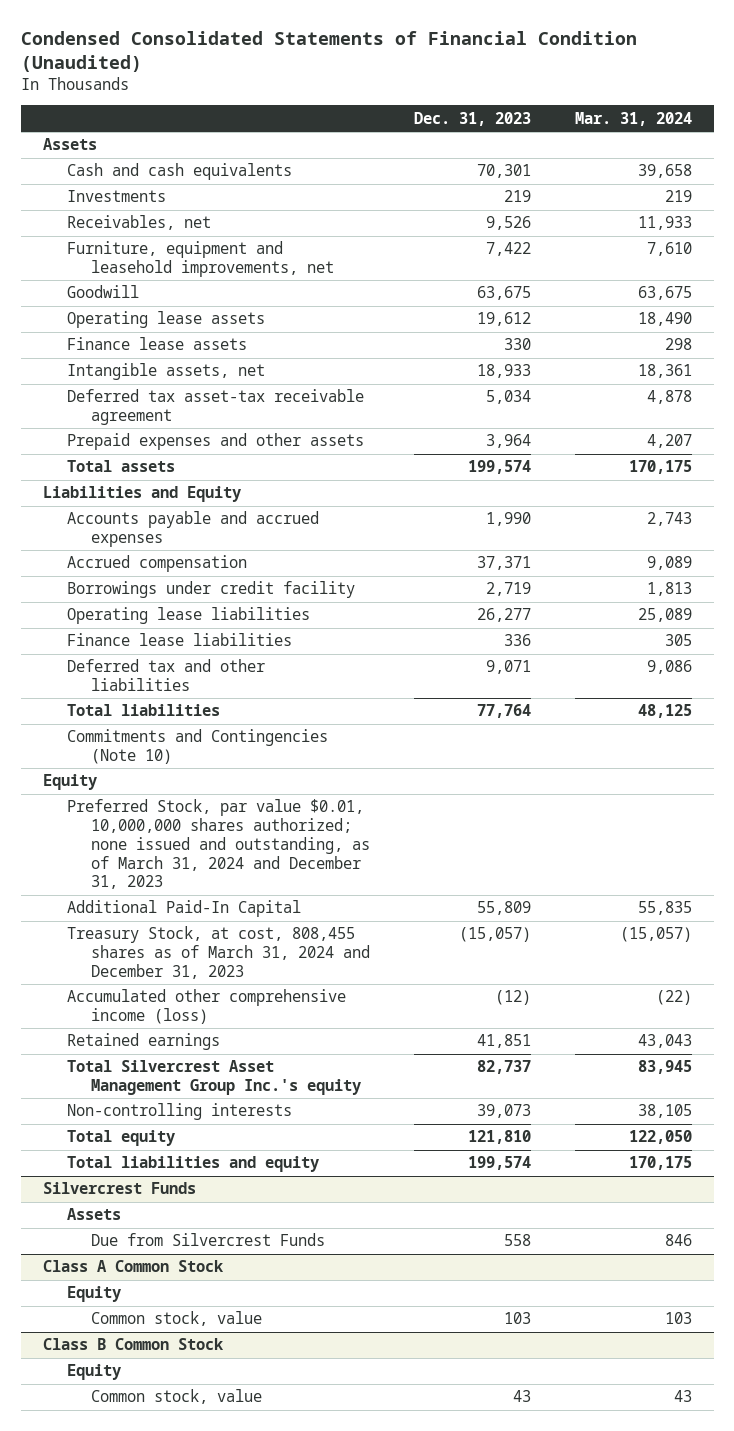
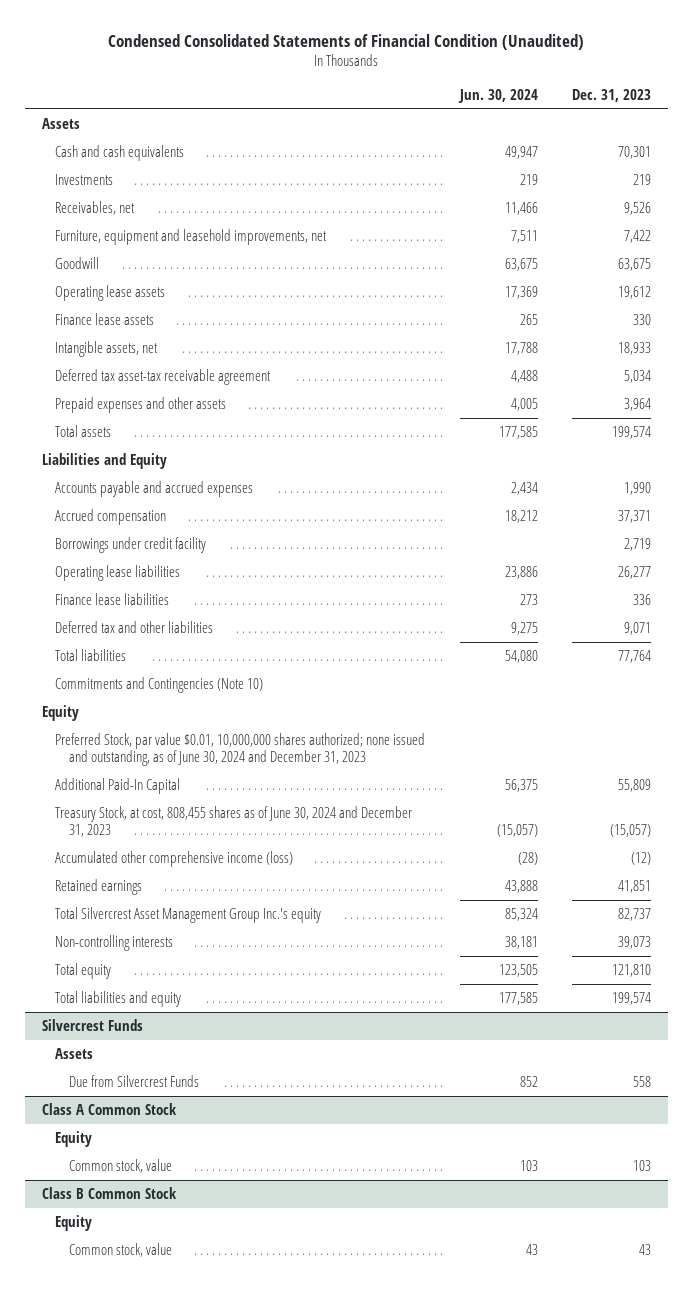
[574,111,692,126] Mar. 31, 2024 -> none
none -> [457,88,538,103] Jun. 30, 2024
[67,799,371,890] Preferred Stock, par value $0.01, 10,000,000 shares authorized; none issued and outstanding, as of March 31, 2024 and December 31, 2023 -> [55,733,426,766] Preferred Stock, par value $0.01, 10,000,000 shares authorized; none issued and outstanding, as of June 30, 2024 and December 31, 2023
[67,926,371,979] Treasury Stock, at cost, 808,455 shares as of March 31, 2024 and December 31, 2023 -> [55,806,413,837] Treasury Stock, at cost, 808,455 shares as of June 30, 2024 and December 31, 2023

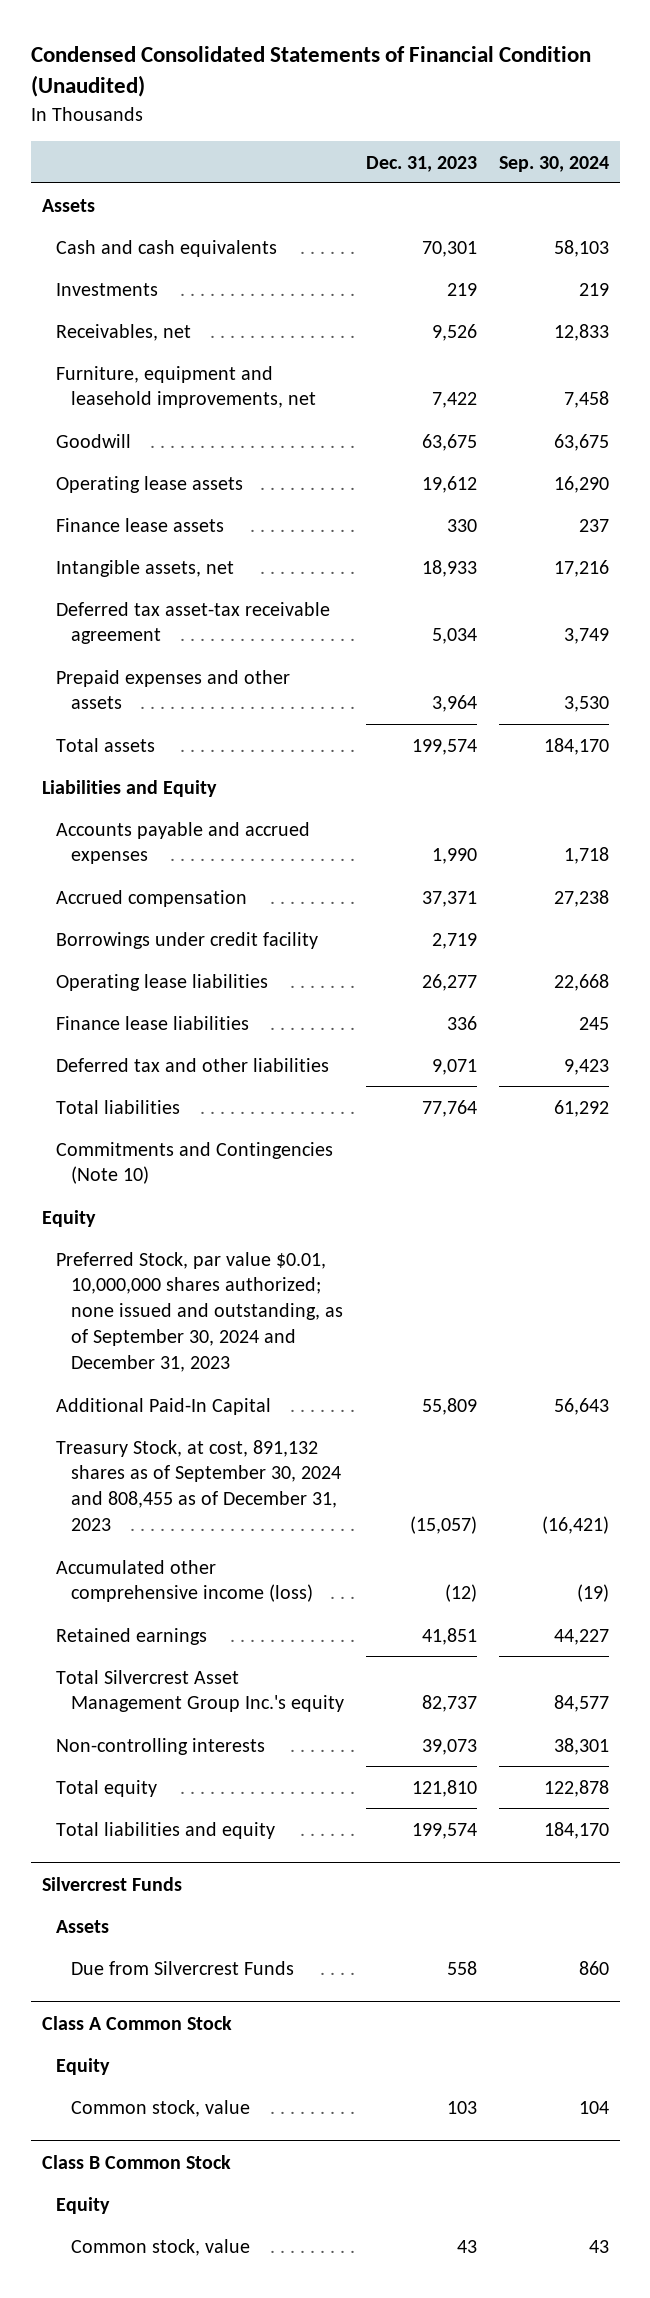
[457,88,538,103] Jun. 30, 2024 -> none
none -> [498,155,609,172] Sep. 30, 2024
[55,733,426,766] Preferred Stock, par value $0.01, 10,000,000 shares authorized; none issued and outstanding, as of June 30, 2024 and December 31, 2023 -> [56,1251,344,1373] Preferred Stock, par value $0.01, 10,000,000 shares authorized; none issued and outstanding, as of September 30, 2024 and December 31, 2023
[55,806,413,837] Treasury Stock, at cost, 808,455 shares as of June 30, 2024 and December 31, 2023 -> [56,1439,342,1532] Treasury Stock, at cost, 891,132 shares as of September 30, 2024 and 808,455 as of December 31, 2023

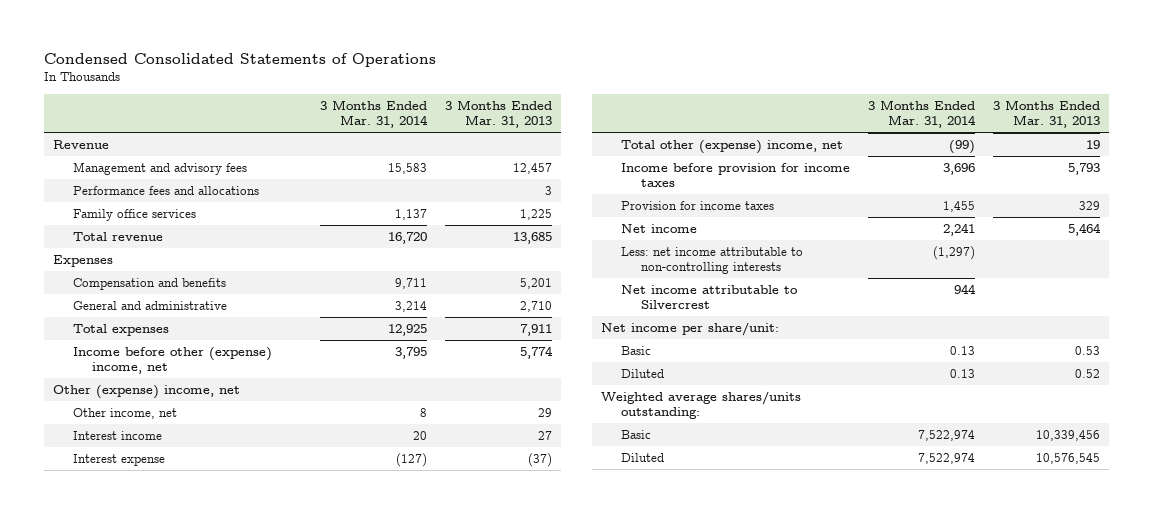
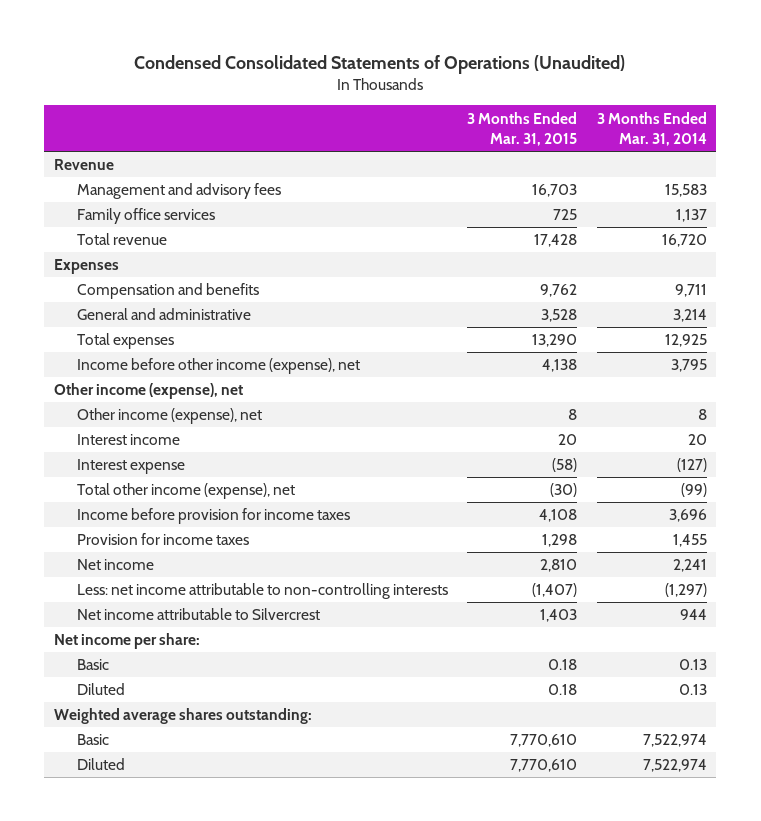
[44,52,437,67] Condensed Consolidated Statements of Operations -> [134,54,626,74] Condensed Consolidated Statements of Operations (Unaudited)
[444,99,552,129] 3 Months Ended Mar. 31, 2013 -> none
none -> [467,111,578,146] 3 Months Ended Mar. 31, 2015
[72,185,259,195] Performance fees and allocations -> none
[72,346,272,375] Income before other (expense) income, net -> [77,358,361,375] Income before other income (expense), net
[53,384,241,399] Other (expense) income, net -> [54,383,244,400] Other income (expense), net
[72,407,177,419] Other income, net -> [77,408,263,425] Other income (expense), net
[620,139,843,154] Total other (expense) income, net -> [77,483,296,500] Total other income (expense), net
[601,321,780,336] Net income per share/unit: -> [54,633,201,650] Net income per share:
[601,390,802,420] Weighted average shares/units outstanding: -> [54,708,313,725] Weighted average shares outstanding:

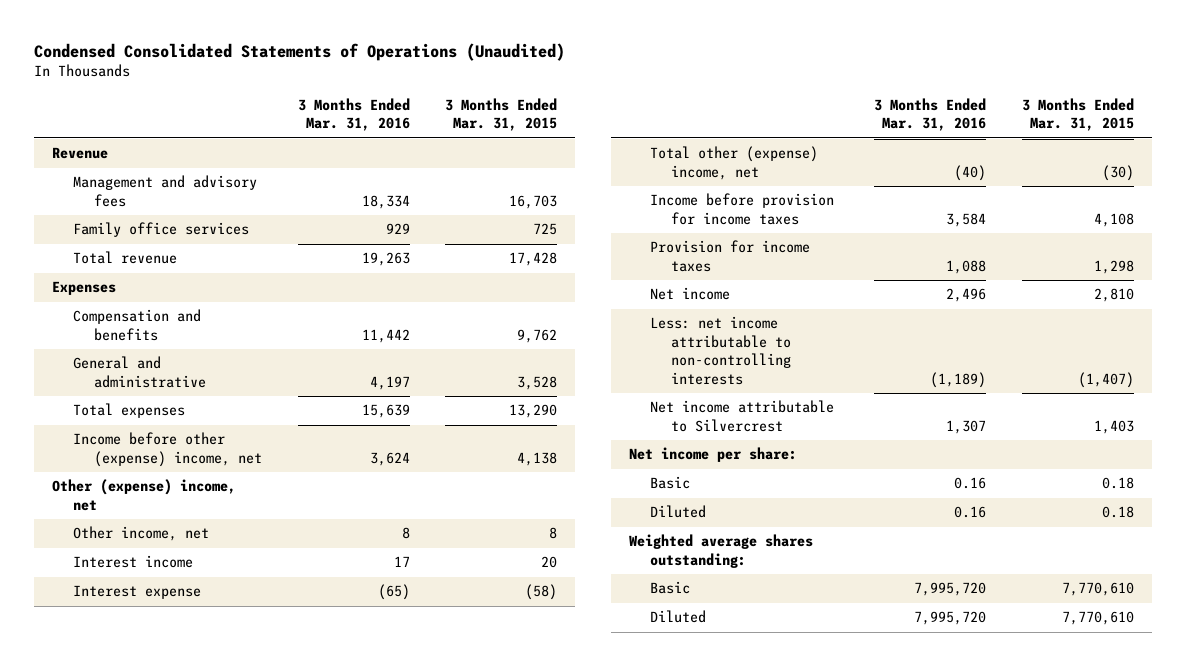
[596,111,707,146] 3 Months Ended Mar. 31, 2014 -> none
none -> [297,97,410,132] 3 Months Ended Mar. 31, 2016
[77,358,361,375] Income before other income (expense), net -> [73,432,262,467] Income before other (expense) income, net
[54,383,244,400] Other income (expense), net -> [52,479,237,511] Other (expense) income, net
[77,408,263,425] Other income (expense), net -> [73,526,210,542] Other income, net
[77,483,296,500] Total other income (expense), net -> [649,146,818,180] Total other (expense) income, net

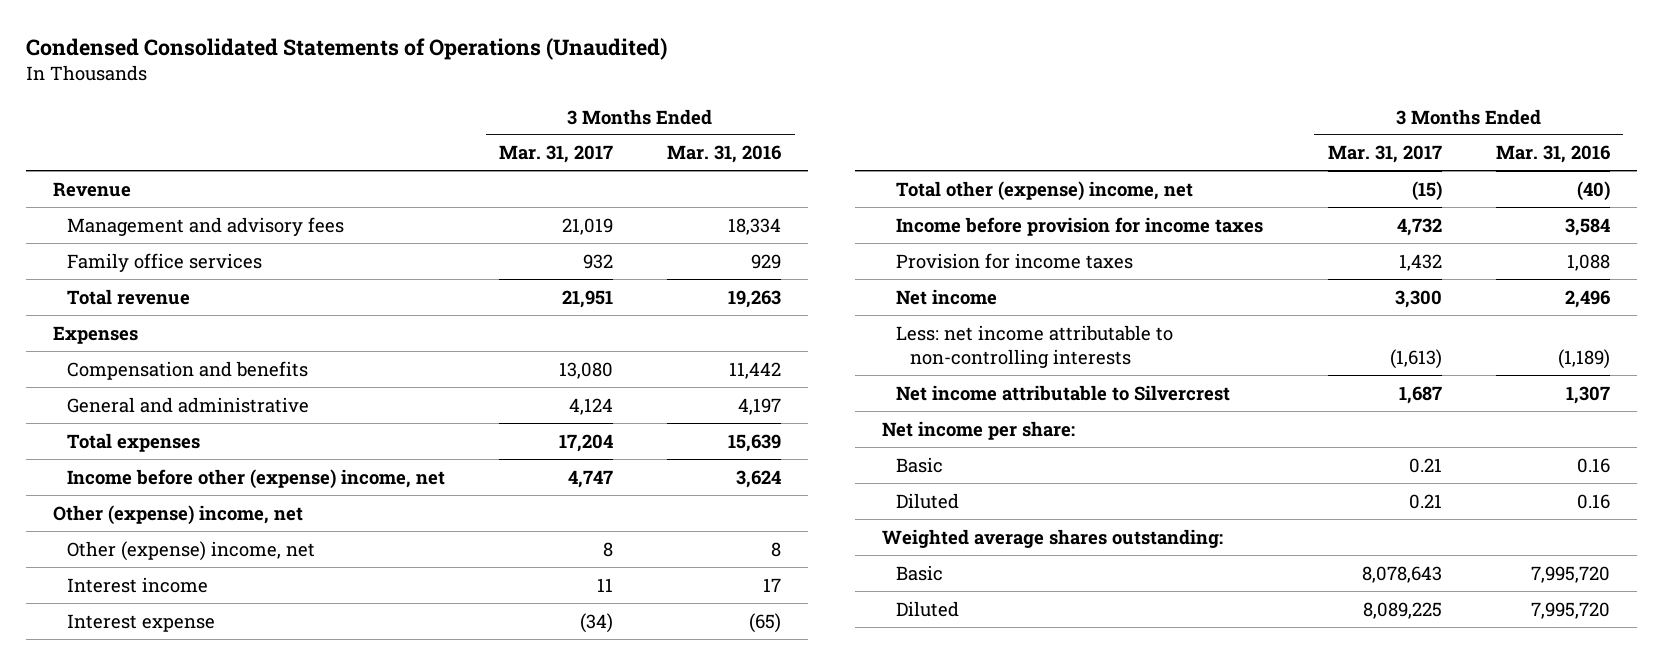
[445,97,558,132] 3 Months Ended Mar. 31, 2015 -> none
none -> [499,145,614,164] Mar. 31, 2017
[73,526,210,542] Other income, net -> [67,540,316,561] Other (expense) income, net

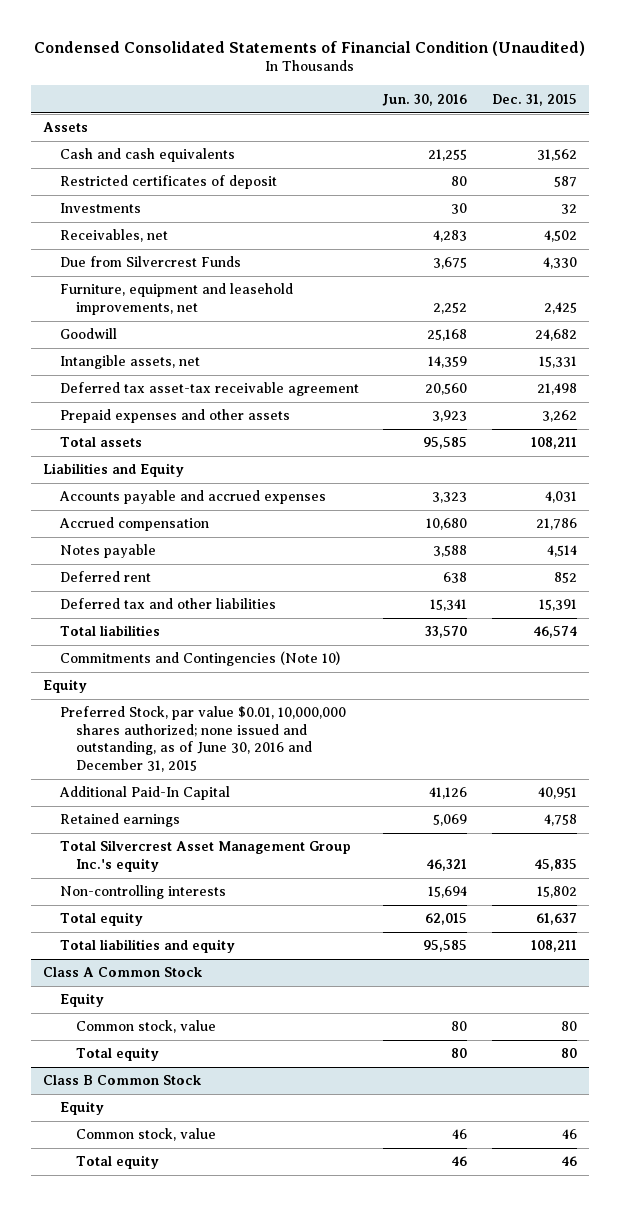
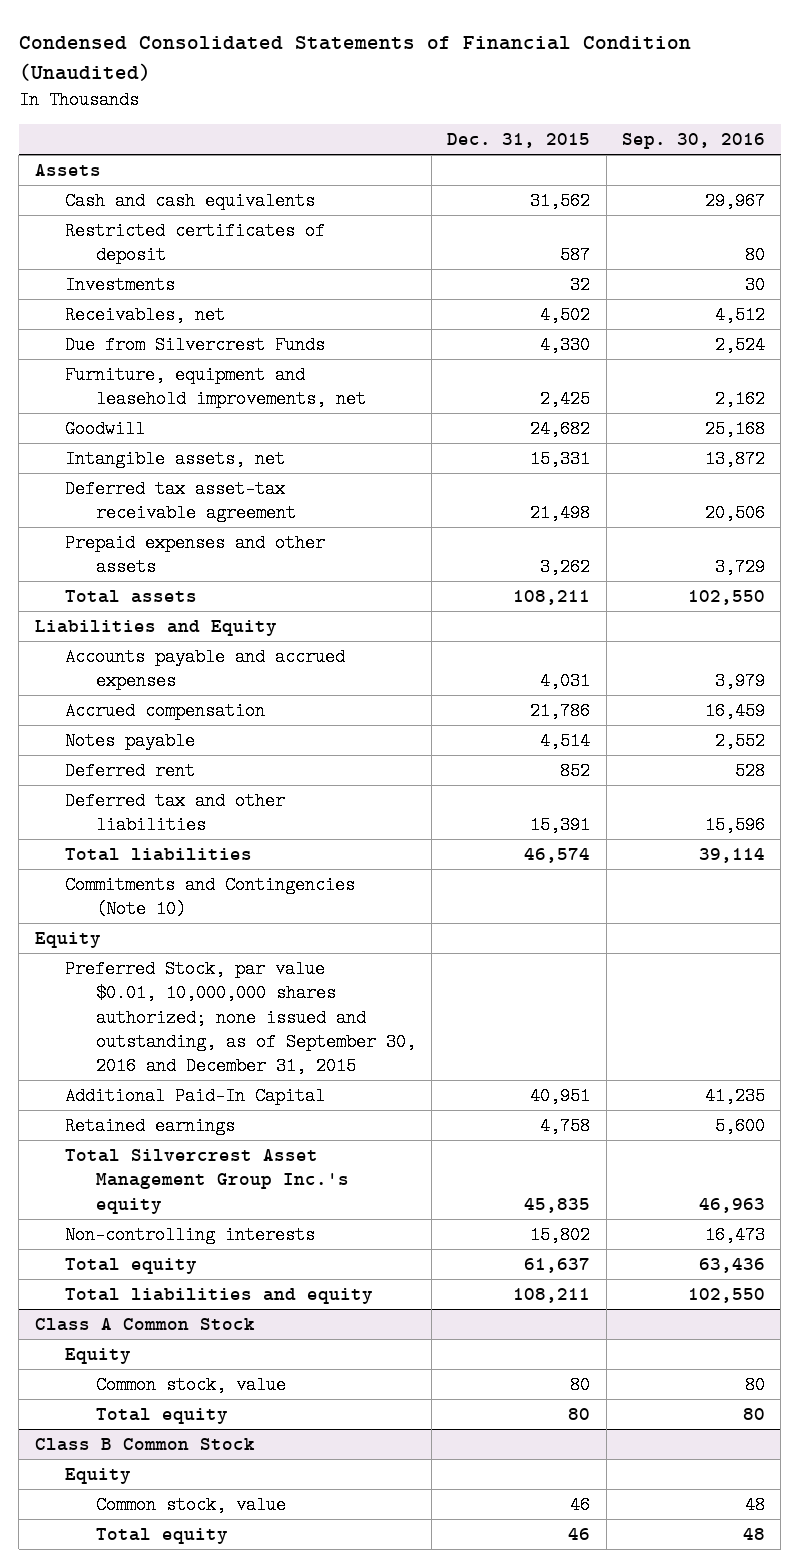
[382,93,468,106] Jun. 30, 2016 -> none
none -> [622,133,766,150] Sep. 30, 2016
[59,706,346,772] Preferred Stock, par value $0.01, 10,000,000 shares authorized; none issued and outstanding, as of June 30, 2016 and December 31, 2015 -> [65,959,416,1076] Preferred Stock, par value $0.01, 10,000,000 shares authorized; none issued and outstanding, as of September 30, 2016 and December 31, 2015

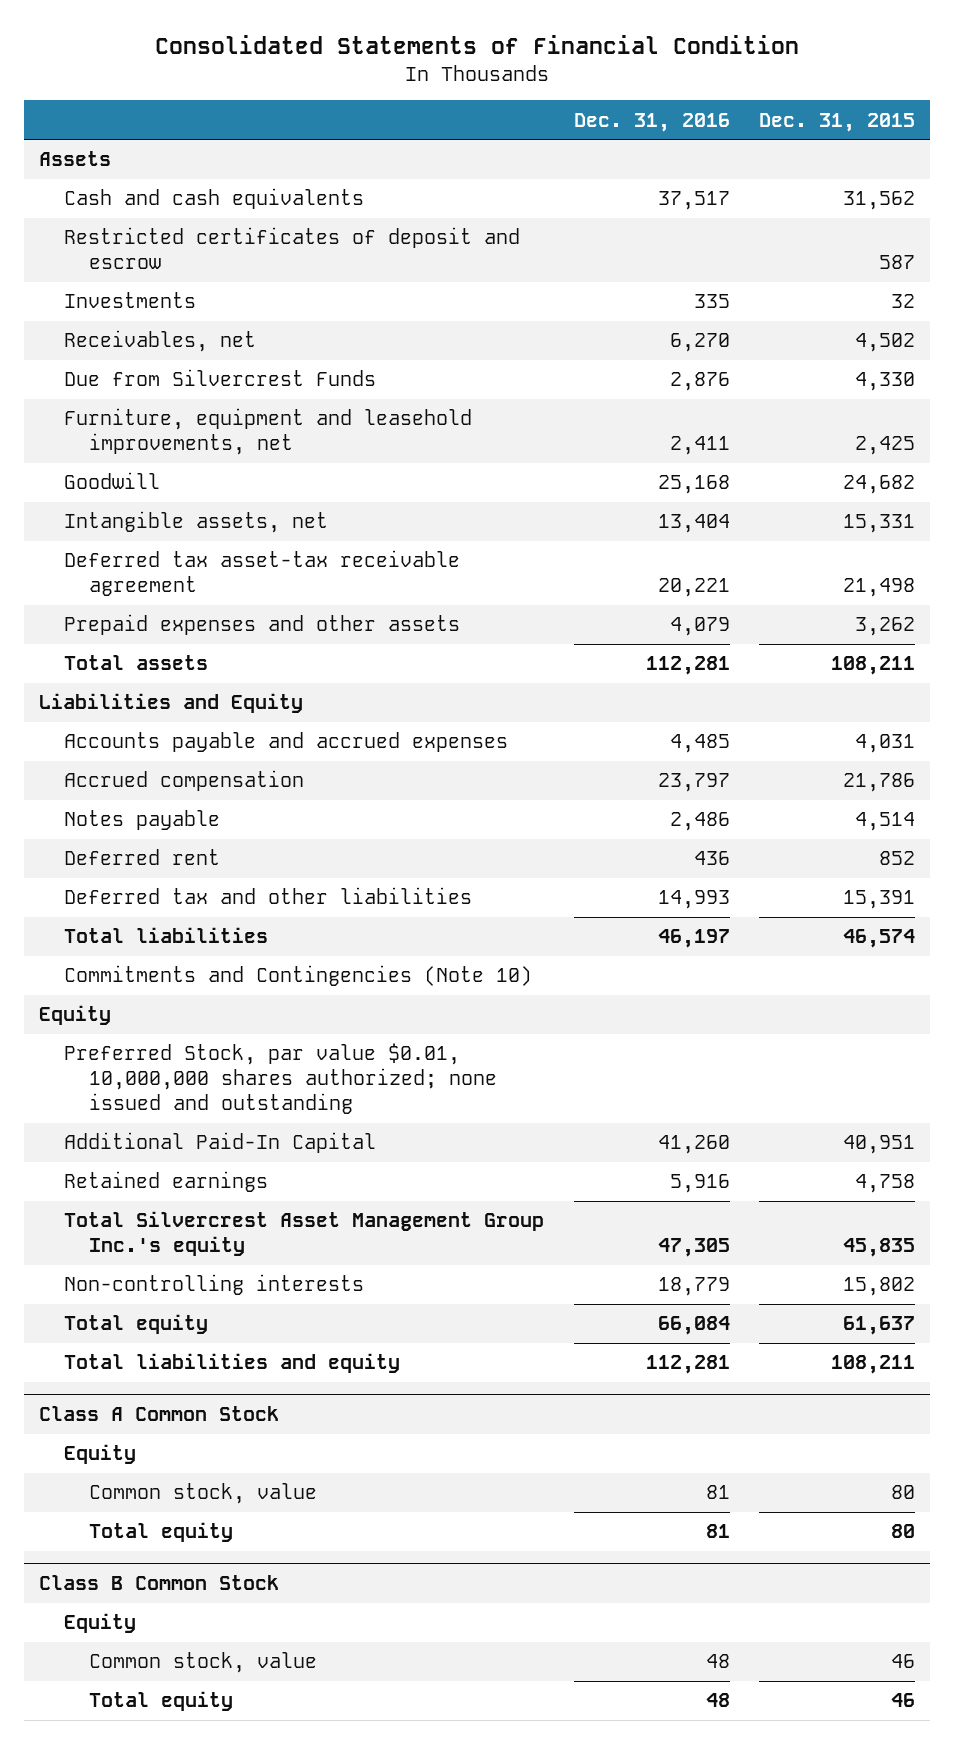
[18,35,691,81] Condensed Consolidated Statements of Financial Condition (Unaudited) -> [154,35,799,55] Consolidated Statements of Financial Condition
[622,133,766,150] Sep. 30, 2016 -> none
none -> [573,112,730,132] Dec. 31, 2016
[65,221,326,265] Restricted certificates of deposit -> [63,227,520,270] Restricted certificates of deposit and escrow
[65,959,416,1076] Preferred Stock, par value $0.01, 10,000,000 shares authorized; none issued and outstanding, as of September 30, 2016 and December 31, 2015 -> [63,1043,498,1115] Preferred Stock, par value $0.01, 10,000,000 shares authorized; none issued and outstanding

